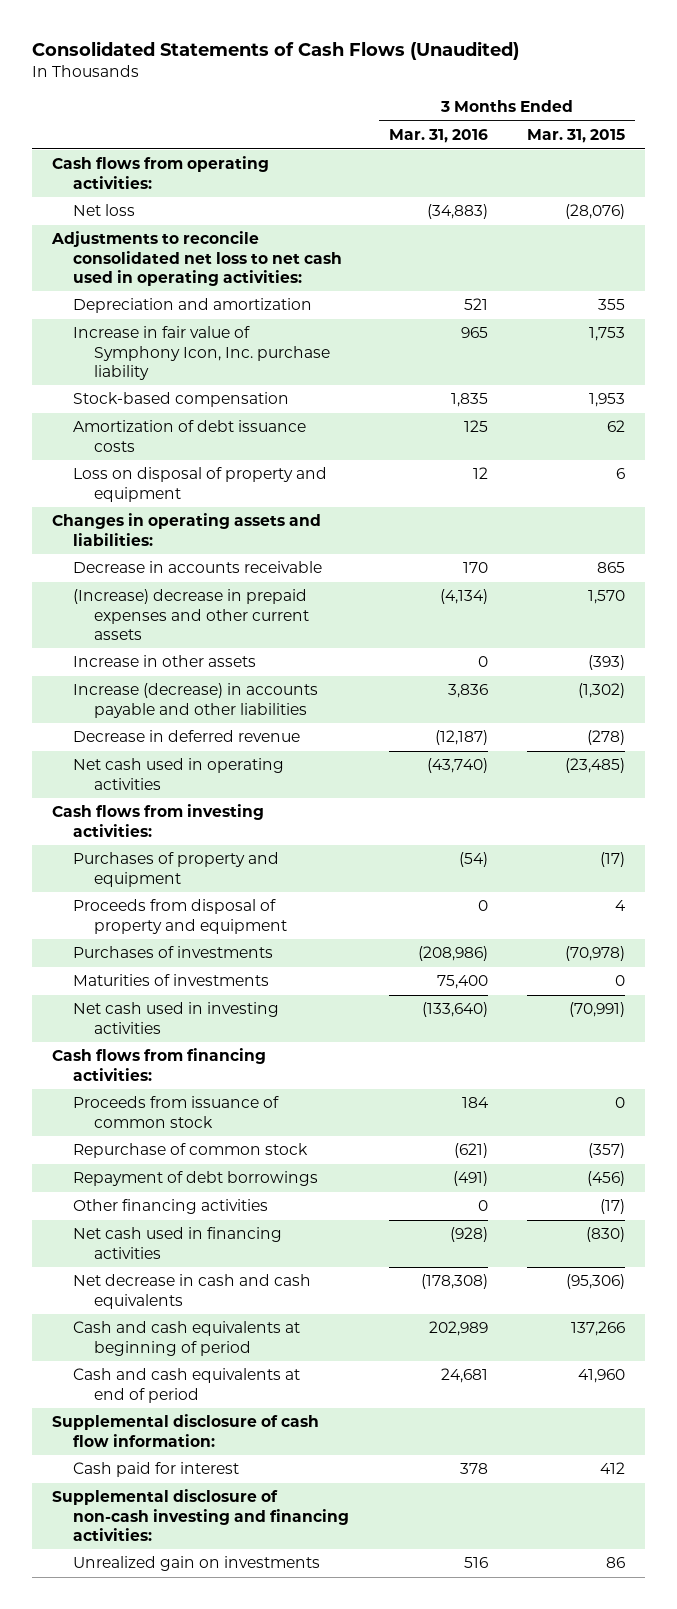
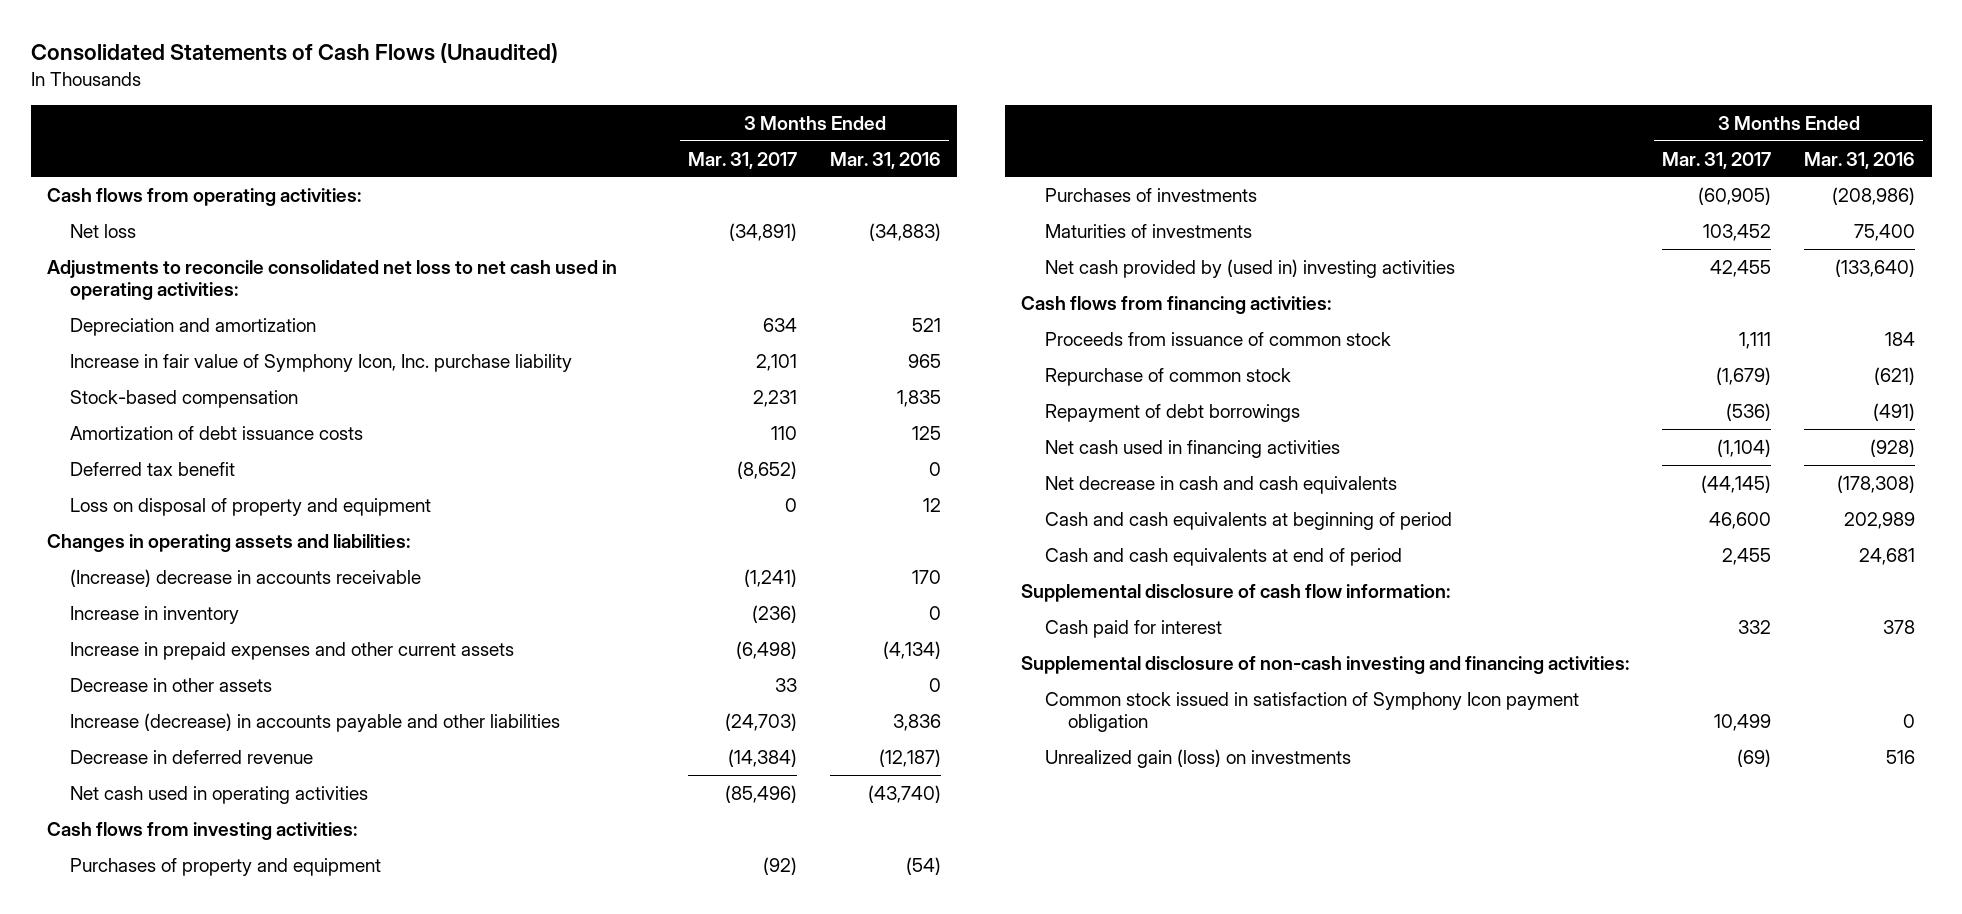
[527,129,626,144] Mar. 31, 2015 -> none
none -> [688,151,798,169] Mar. 31, 2017
none -> [70,461,236,476] Deferred tax benefit
[73,561,323,574] Decrease in accounts receivable -> [70,568,422,587] (Increase) decrease in accounts receivable
none -> [70,605,240,624] Increase in inventory
[73,589,310,640] (Increase) decrease in prepaid expenses and other current assets -> [70,641,515,660] Increase in prepaid expenses and other current assets
[73,655,257,668] Increase in other assets -> [70,677,273,692] Decrease in other assets
[73,899,288,934] Proceeds from disposal of property and equipment -> none
[73,1002,280,1034] Net cash used in investing activities -> [1044,258,1455,278] Net cash provided by (used in) investing activities
[73,1199,269,1215] Other financing activities -> none
none -> [1044,691,1579,733] Common stock issued in satisfaction of Symphony Icon payment obligation
[73,1556,321,1572] Unrealized gain on investments -> [1044,748,1351,768] Unrealized gain (loss) on investments

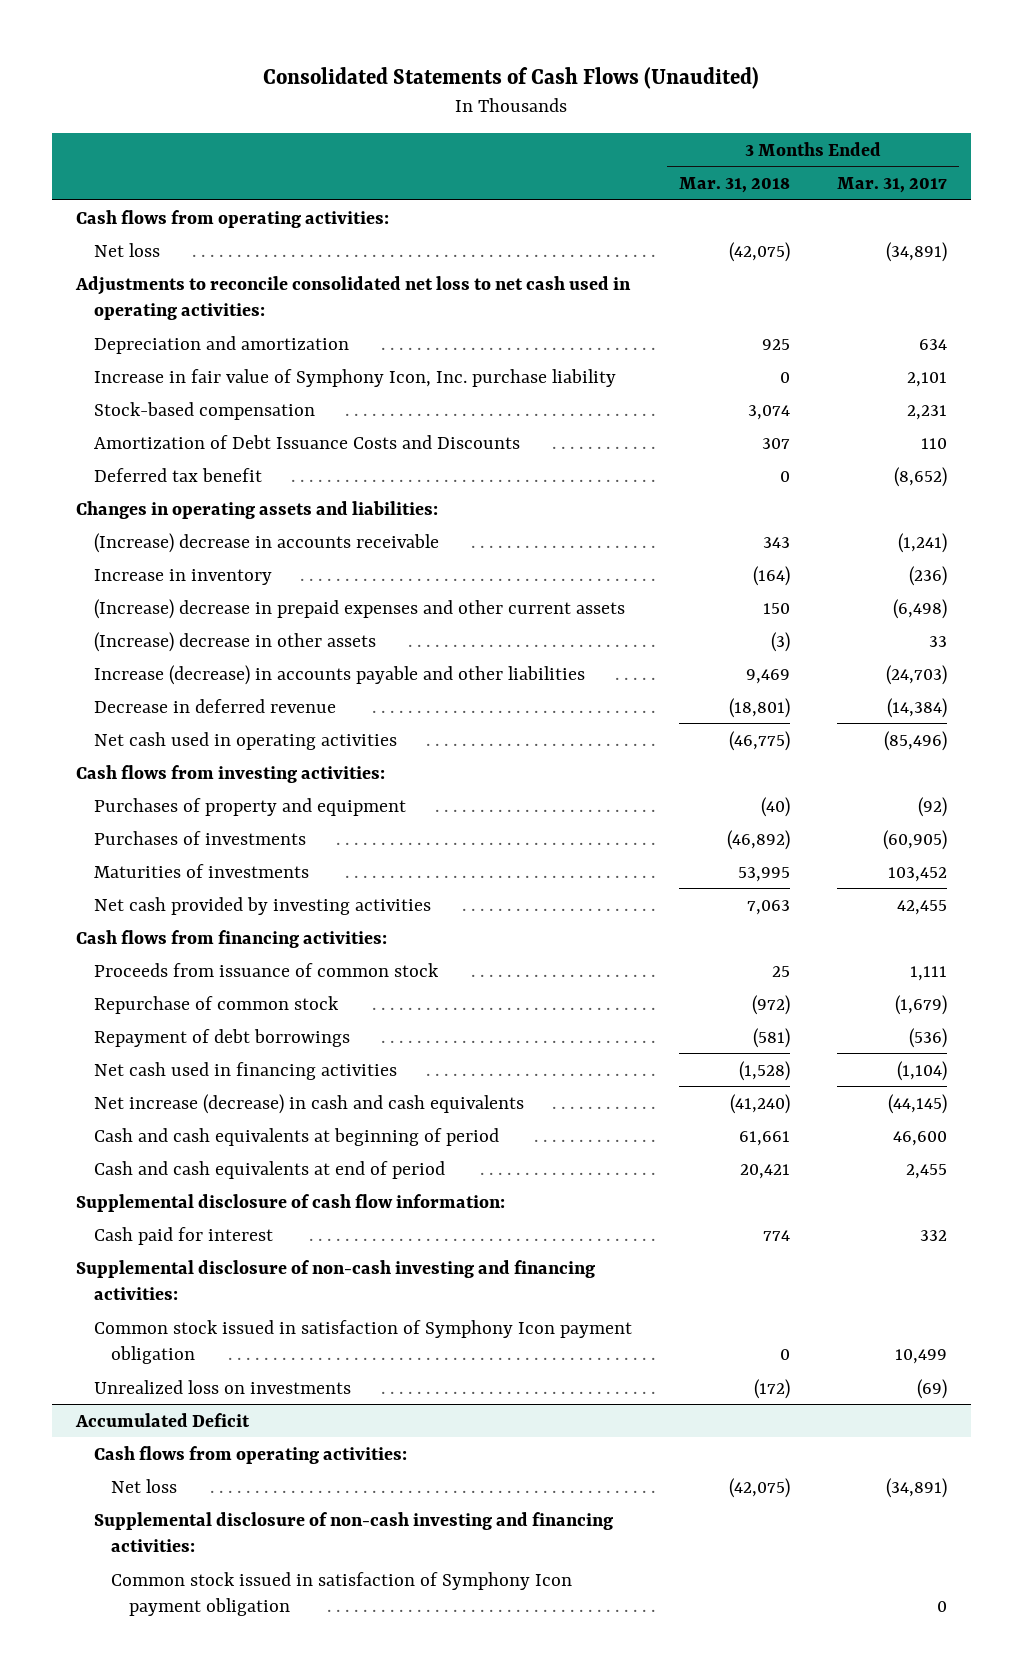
[829,151,941,169] Mar. 31, 2016 -> none
none -> [678,176,790,193] Mar. 31, 2018
[70,425,364,440] Amortization of debt issuance costs -> [93,434,520,449] Amortization of Debt Issuance Costs and Discounts
[70,497,432,516] Loss on disposal of property and equipment -> none
[70,641,515,660] Increase in prepaid expenses and other current assets -> [93,598,625,619] (Increase) decrease in prepaid expenses and other current assets
[70,677,273,692] Decrease in other assets -> [93,631,376,652] (Increase) decrease in other assets
[1044,258,1455,278] Net cash provided by (used in) investing activities -> [93,896,431,915] Net cash provided by investing activities
[1044,475,1397,494] Net decrease in cash and cash equivalents -> [93,1093,524,1114] Net increase (decrease) in cash and cash equivalents
[1044,748,1351,768] Unrealized gain (loss) on investments -> [93,1379,351,1394] Unrealized loss on investments
none -> [74,1412,250,1427] Accumulated Deficit
none -> [93,1445,407,1464] Cash flows from operating activities:
none -> [111,1478,178,1493] Net loss
none -> [93,1511,613,1553] Supplemental disclosure of non-cash investing and financing activities:
none -> [111,1571,573,1617] Common stock issued in satisfaction of Symphony Icon payment obligation

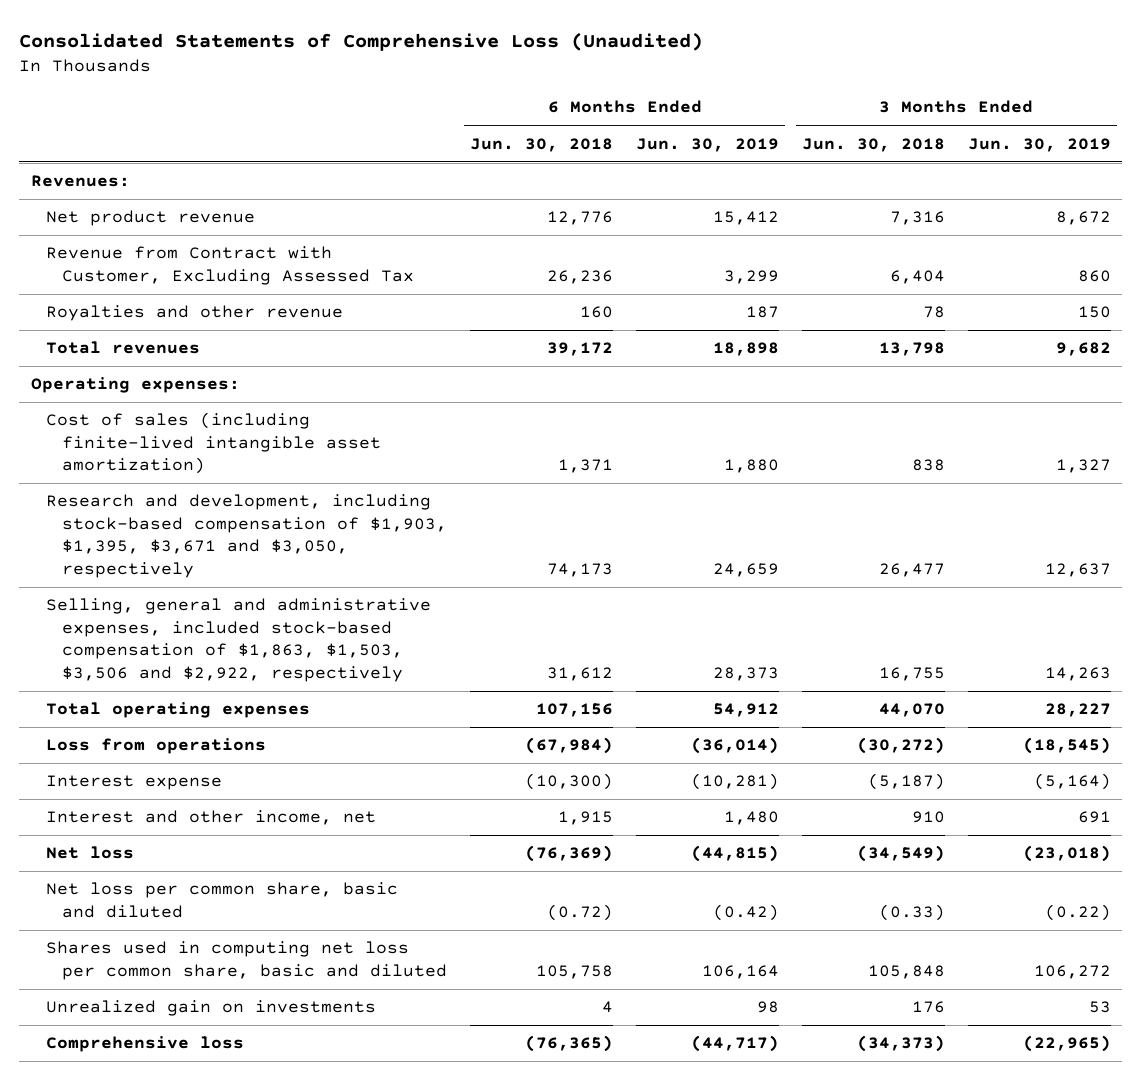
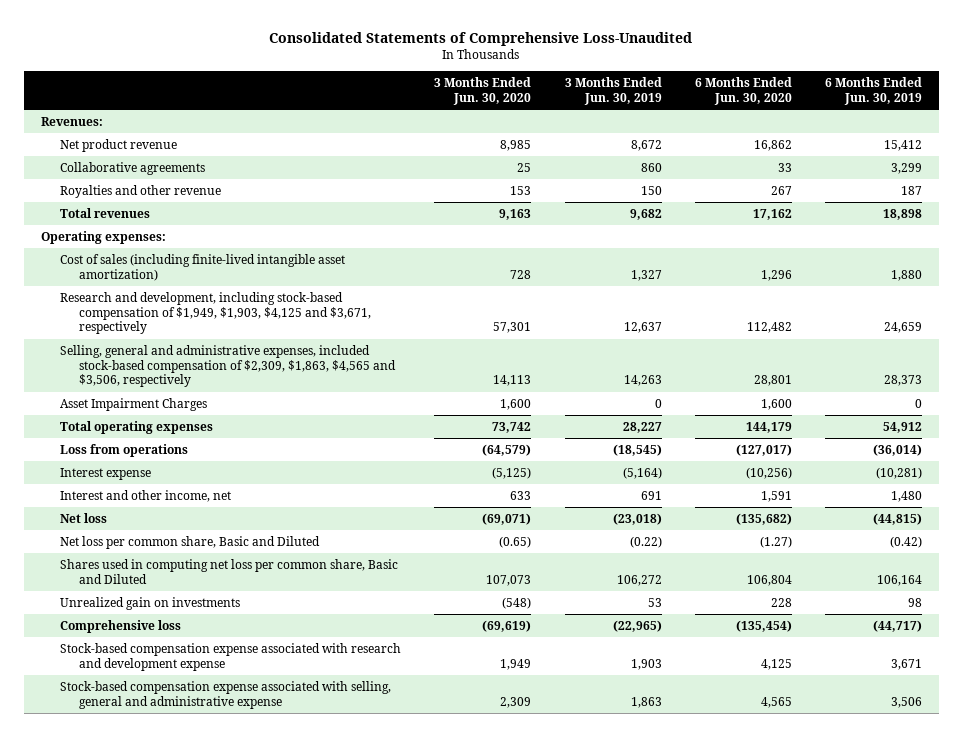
[19,32,704,51] Consolidated Statements of Comprehensive Loss (Unaudited) -> [269,31,693,46] Consolidated Statements of Comprehensive Loss-Unaudited
[470,137,614,152] Jun. 30, 2018 -> none
[801,137,945,152] Jun. 30, 2018 -> none
none -> [434,77,532,105] 3 Months Ended Jun. 30, 2020
none -> [694,77,792,105] 6 Months Ended Jun. 30, 2020
[46,246,415,285] Revenue from Contract with Customer, Excluding Assessed Tax -> [59,161,205,175] Collaborative agreements
[46,494,448,578] Research and development, including stock-based compensation of $1,903, $1,395, $3,671 and $3,050, respectively -> [59,291,372,335] Research and development, including stock-based compensation of $1,949, $1,903, $4,125 and $3,671, respectively
[46,598,432,682] Selling, general and administrative expenses, included stock-based compensation of $1,863, $1,503, $3,506 and $2,922, respectively -> [59,344,397,388] Selling, general and administrative expenses, included stock-based compensation of $2,309, $1,863, $4,565 and $3,506, respectively
none -> [59,397,207,411] Asset Impairment Charges
[46,882,399,918] Net loss per common share, basic and diluted -> [59,535,320,549] Net loss per common share, Basic and Diluted
[46,941,448,980] Shares used in computing net loss per common share, basic and diluted -> [59,558,398,584] Shares used in computing net loss per common share, Basic and Diluted
none -> [59,642,401,671] Stock-based compensation expense associated with research and development expense
none -> [59,680,391,709] Stock-based compensation expense associated with selling, general and administrative expense

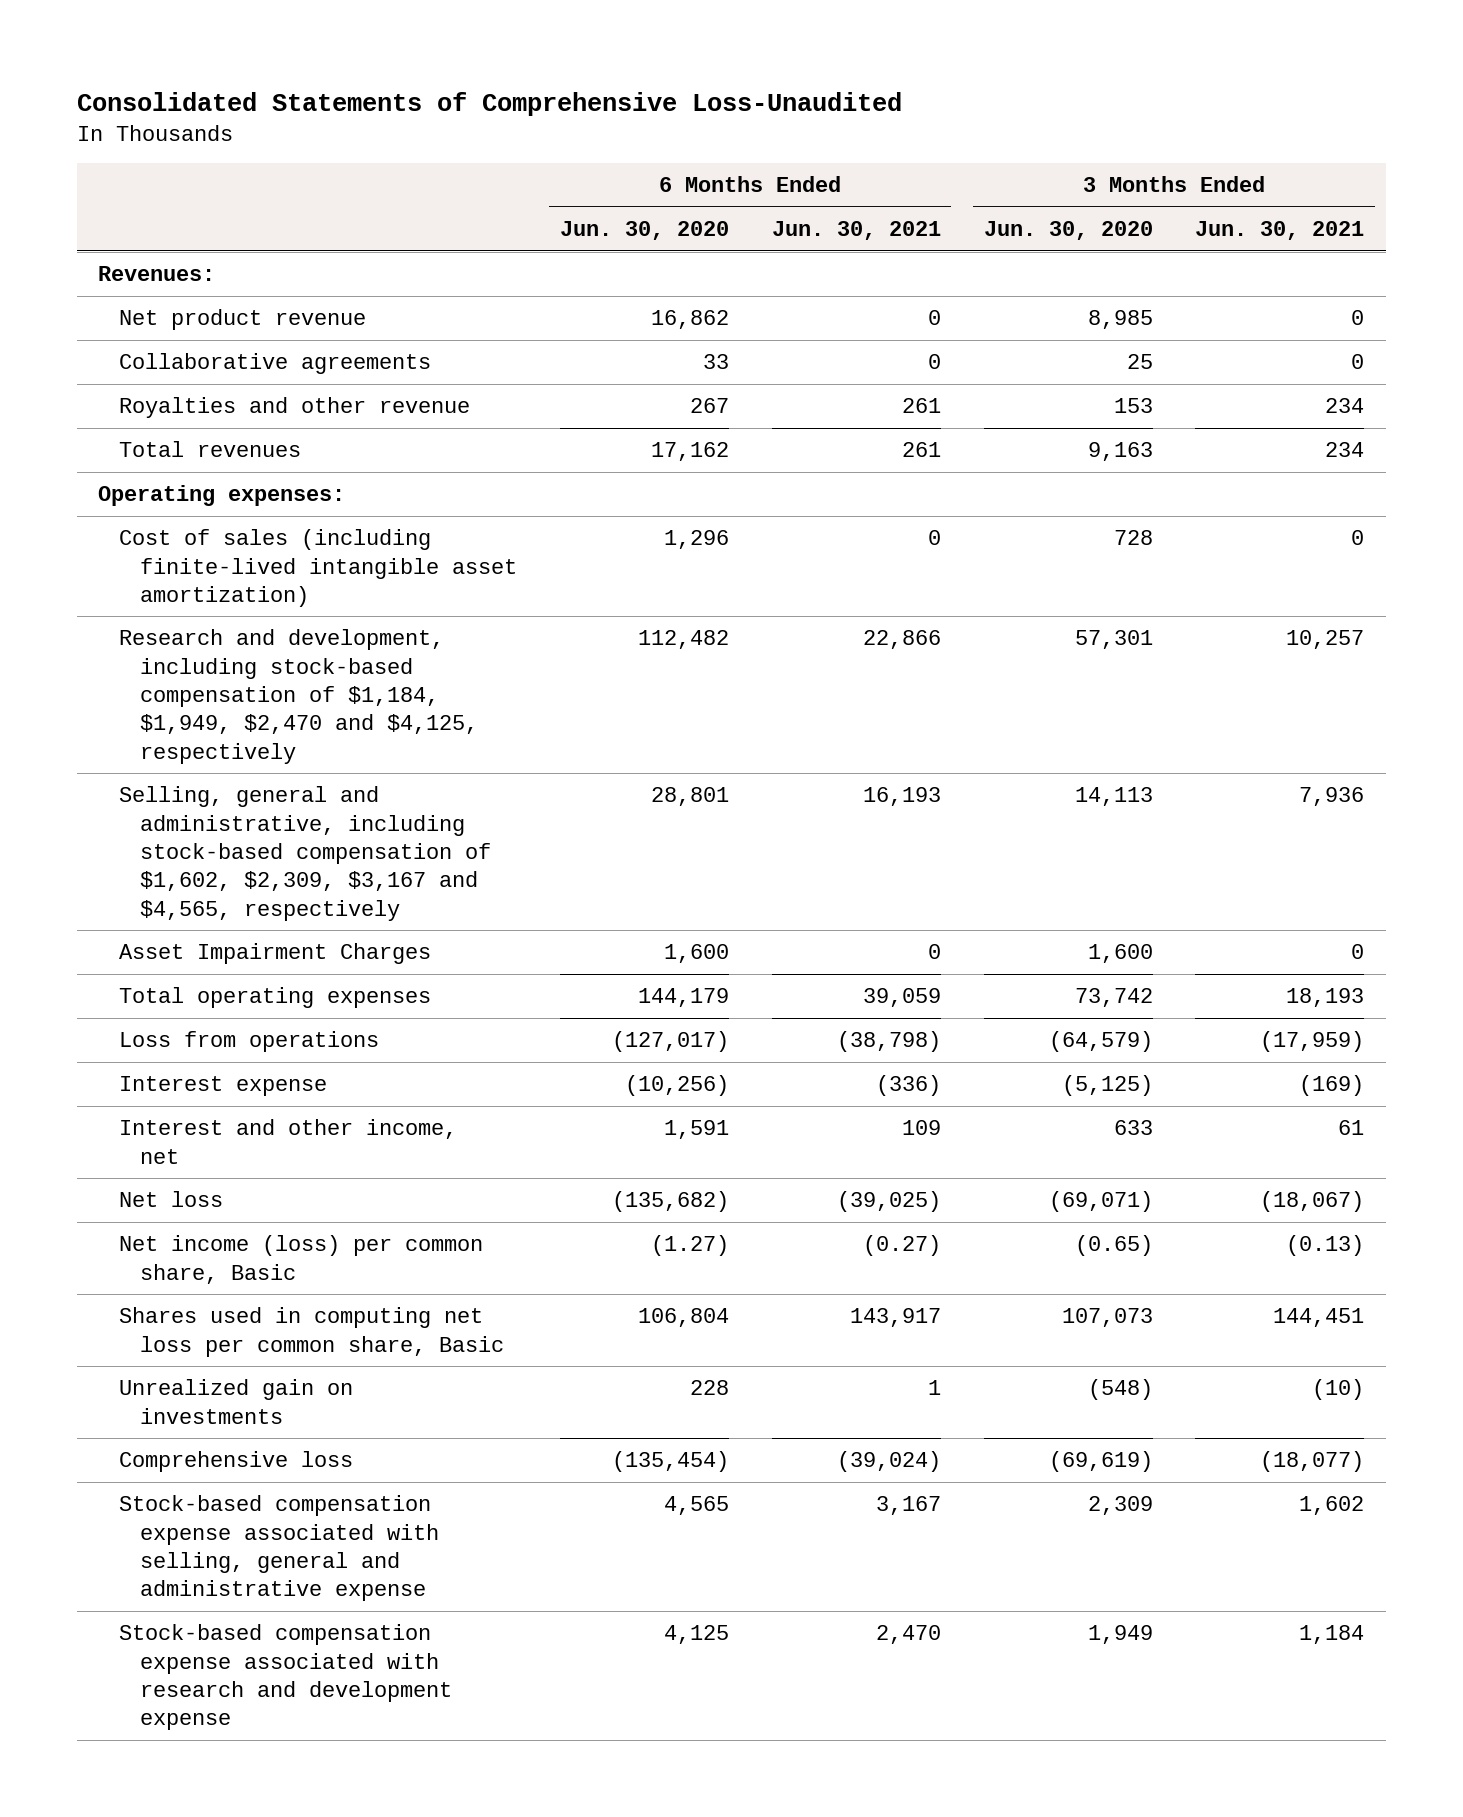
[564,77,662,105] 3 Months Ended Jun. 30, 2019 -> none
[825,77,923,105] 6 Months Ended Jun. 30, 2019 -> none
none -> [771,221,941,241] Jun. 30, 2021
none -> [1195,221,1365,241] Jun. 30, 2021
[59,291,372,335] Research and development, including stock-based compensation of $1,949, $1,903, $4,125 and $3,671, respectively -> [119,629,479,764] Research and development, including stock-based compensation of $1,184, $1,949, $2,470 and $4,125, respectively
[59,344,397,388] Selling, general and administrative expenses, included stock-based compensation of $2,309, $1,863, $4,565 and $3,506, respectively -> [119,786,492,921] Selling, general and administrative, including stock-based compensation of $1,602, $2,309, $3,167 and $4,565, respectively
[59,535,320,549] Net loss per common share, Basic and Diluted -> [119,1235,484,1284] Net income (loss) per common share, Basic
[59,558,398,584] Shares used in computing net loss per common share, Basic and Diluted -> [119,1307,505,1357] Shares used in computing net loss per common share, Basic
[59,642,401,671] Stock-based compensation expense associated with research and development expense -> [119,1624,453,1731] Stock-based compensation expense associated with research and development expense

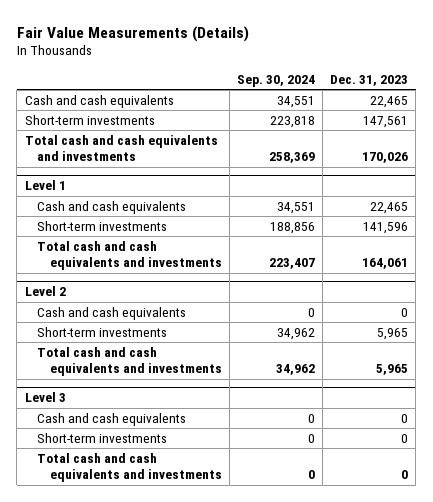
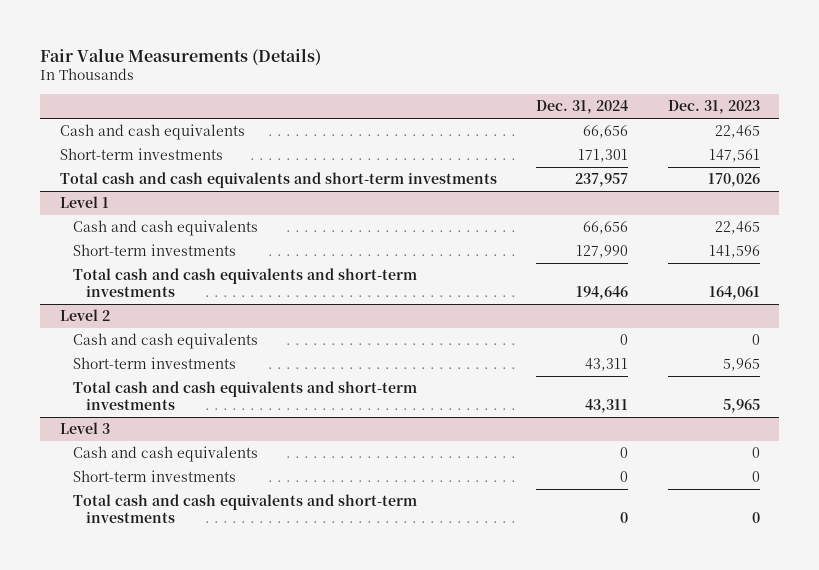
[237,74,316,87] Sep. 30, 2024 -> none
none -> [536,100,629,115] Dec. 31, 2024
[24,134,218,162] Total cash and cash equivalents and investments -> [59,172,497,189] Total cash and cash equivalents and short-term investments
[37,240,222,271] Total cash and cash equivalents and investments -> [72,268,417,298] Total cash and cash equivalents and short-term investments
[37,346,222,377] Total cash and cash equivalents and investments -> [72,381,417,411] Total cash and cash equivalents and short-term investments
[37,452,222,483] Total cash and cash equivalents and investments -> [72,494,417,524] Total cash and cash equivalents and short-term investments

